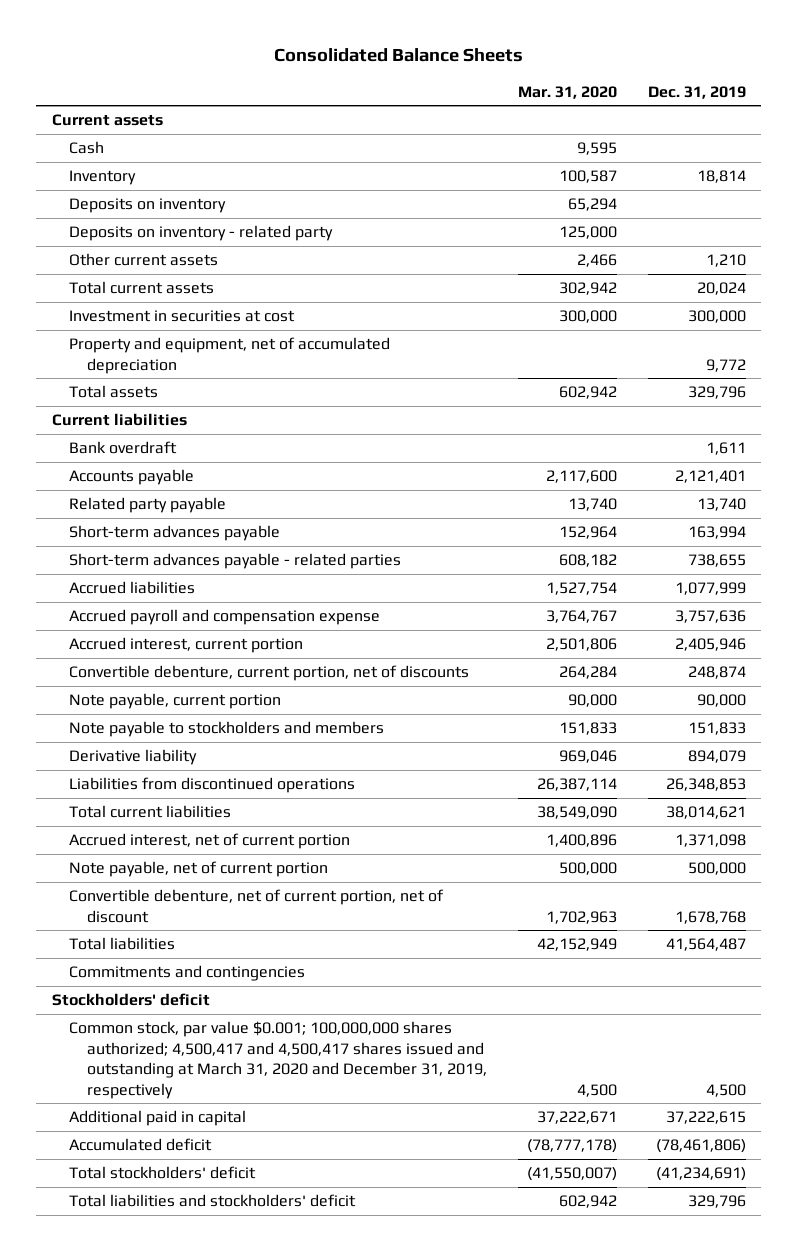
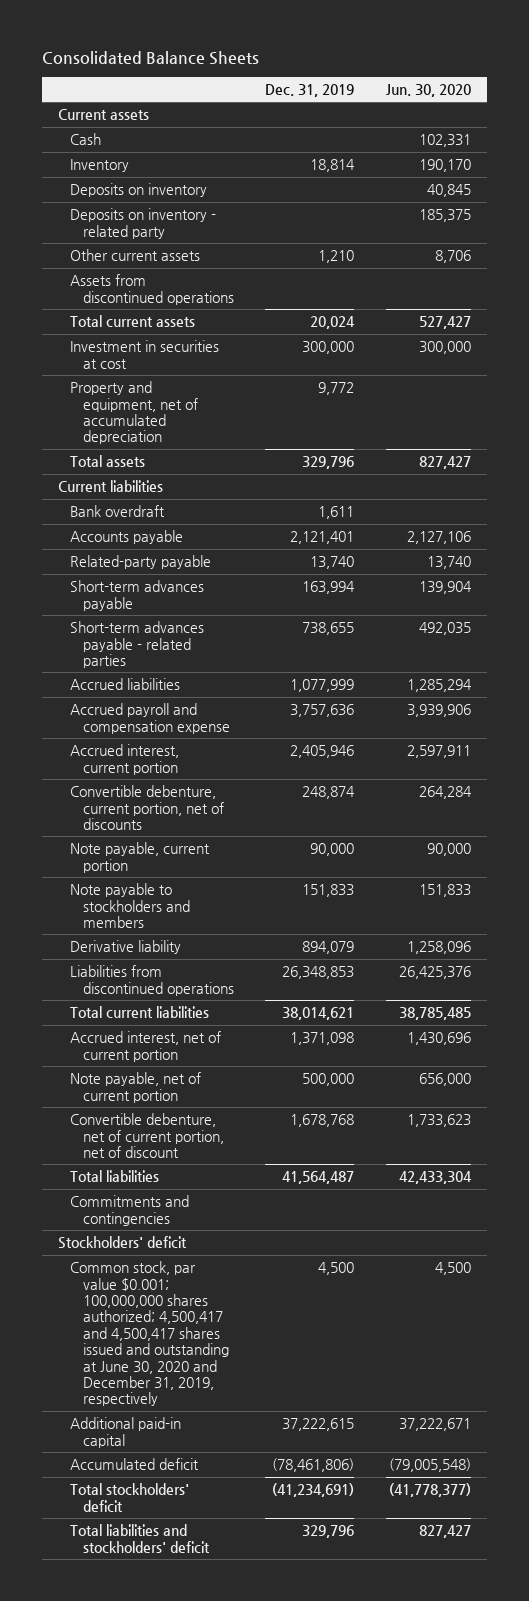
[518,85,618,99] Mar. 31, 2020 -> none
none -> [386,83,472,97] Jun. 30, 2020
none -> [70,274,234,305] Assets from discontinued operations
[69,497,227,514] Related party payable -> [70,555,212,570] Related-party payable
[69,1021,488,1099] Common stock, par value $0.001; 100,000,000 shares authorized; 4,500,417 and 4,500,417 shares issued and outstanding at March 31, 2020 and December 31, 2019, respectively -> [70,1261,229,1407] Common stock, par value $0.001; 100,000,000 shares authorized; 4,500,417 and 4,500,417 shares issued and outstanding at June 30, 2020 and December 31, 2019, respectively
[69,1110,247,1127] Additional paid in capital -> [70,1417,182,1448] Additional paid-in capital

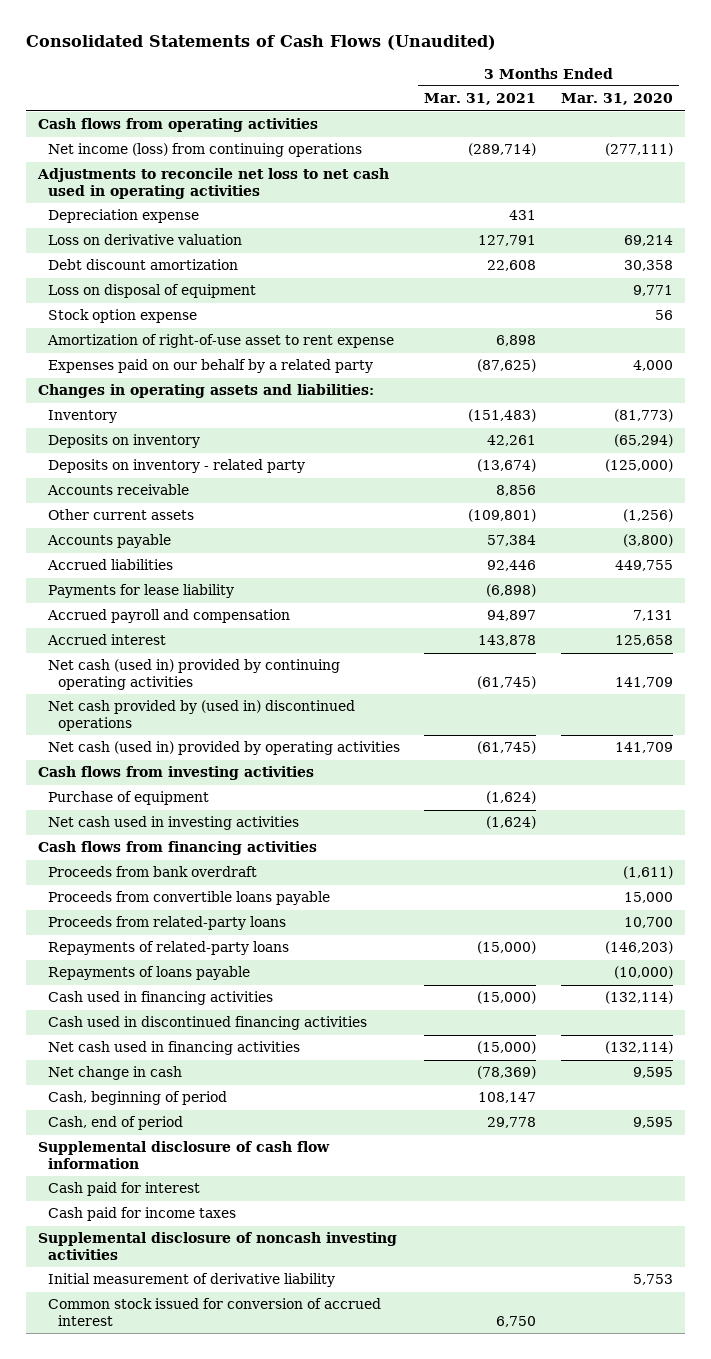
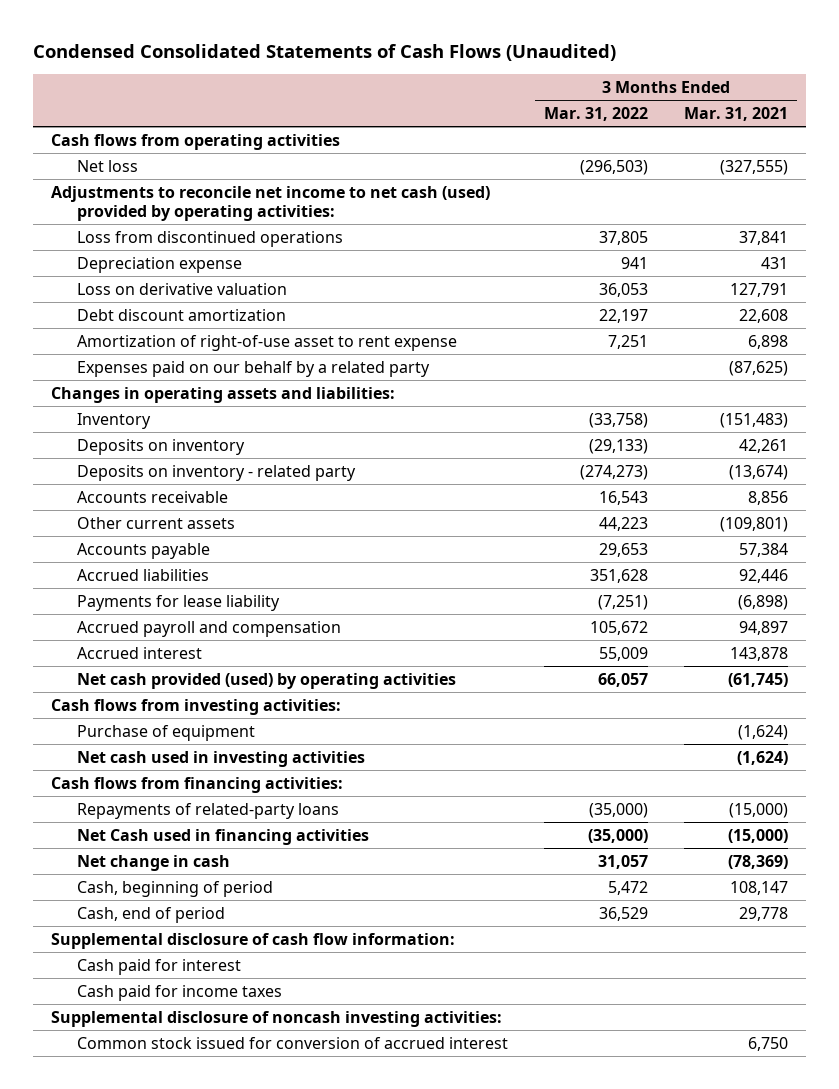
[25,35,496,51] Consolidated Statements of Cash Flows (Unaudited) -> [32,43,616,61] Condensed Consolidated Statements of Cash Flows (Unaudited)
[561,93,674,106] Mar. 31, 2020 -> none
none -> [543,107,648,122] Mar. 31, 2022
[47,143,362,158] Net income (loss) from continuing operations -> none
none -> [76,159,138,172] Net loss
[36,168,389,200] Adjustments to reconcile net loss to net cash used in operating activities -> [50,185,490,221] Adjustments to reconcile net income to net cash (used) provided by operating activities:
none -> [76,230,343,247] Loss from discontinued operations
[47,284,256,299] Loss on disposal of equipment -> none
[47,309,197,324] Stock option expense -> none
[47,659,340,691] Net cash (used in) provided by continuing operating activities -> none
[47,700,355,732] Net cash provided by (used in) discontinued operations -> none
[47,741,400,756] Net cash (used in) provided by operating activities -> [76,672,456,689] Net cash provided (used) by operating activities
[37,766,314,781] Cash flows from investing activities -> [50,698,341,715] Cash flows from investing activities:
[47,866,257,878] Proceeds from bank overdraft -> none
[47,891,330,906] Proceeds from convertible loans payable -> none
[47,916,286,931] Proceeds from related-party loans -> none
[37,841,317,856] Cash flows from financing activities -> [50,776,343,793] Cash flows from financing activities:
[47,966,250,981] Repayments of loans payable -> none
[47,991,273,1006] Cash used in financing activities -> none
[47,1016,367,1031] Cash used in discontinued financing activities -> none
[47,1041,300,1056] Net cash used in financing activities -> [76,828,369,845] Net Cash used in financing activities
[37,1141,330,1170] Supplemental disclosure of cash flow information -> [50,932,455,949] Supplemental disclosure of cash flow information:
[47,1273,335,1288] Initial measurement of derivative liability -> none
[37,1232,397,1261] Supplemental disclosure of noncash investing activities -> [50,1010,502,1027] Supplemental disclosure of noncash investing activities:

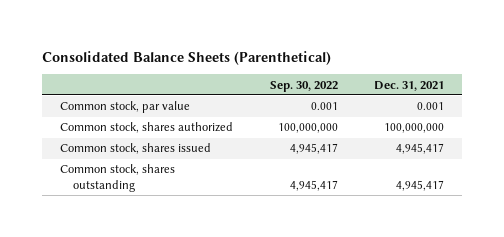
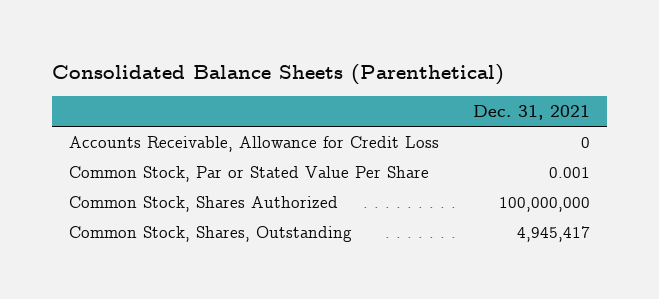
[269,80,338,92] Sep. 30, 2022 -> none
[60,143,212,155] Common stock, shares issued -> none
none -> [69,135,440,152] Accounts Receivable, Allowance for Credit Loss
[60,101,191,114] Common stock, par value -> [69,165,430,182] Common Stock, Par or Stated Value Per Share
[60,122,234,134] Common stock, shares authorized -> [69,195,339,212] Common Stock, Shares Authorized
[60,164,176,193] Common stock, shares outstanding -> [69,225,353,242] Common Stock, Shares, Outstanding

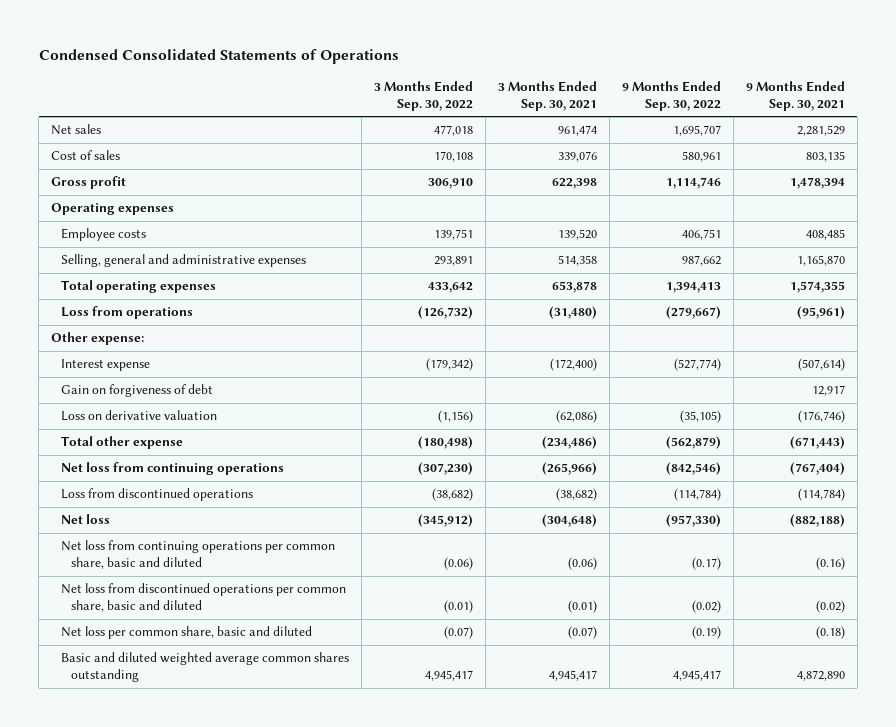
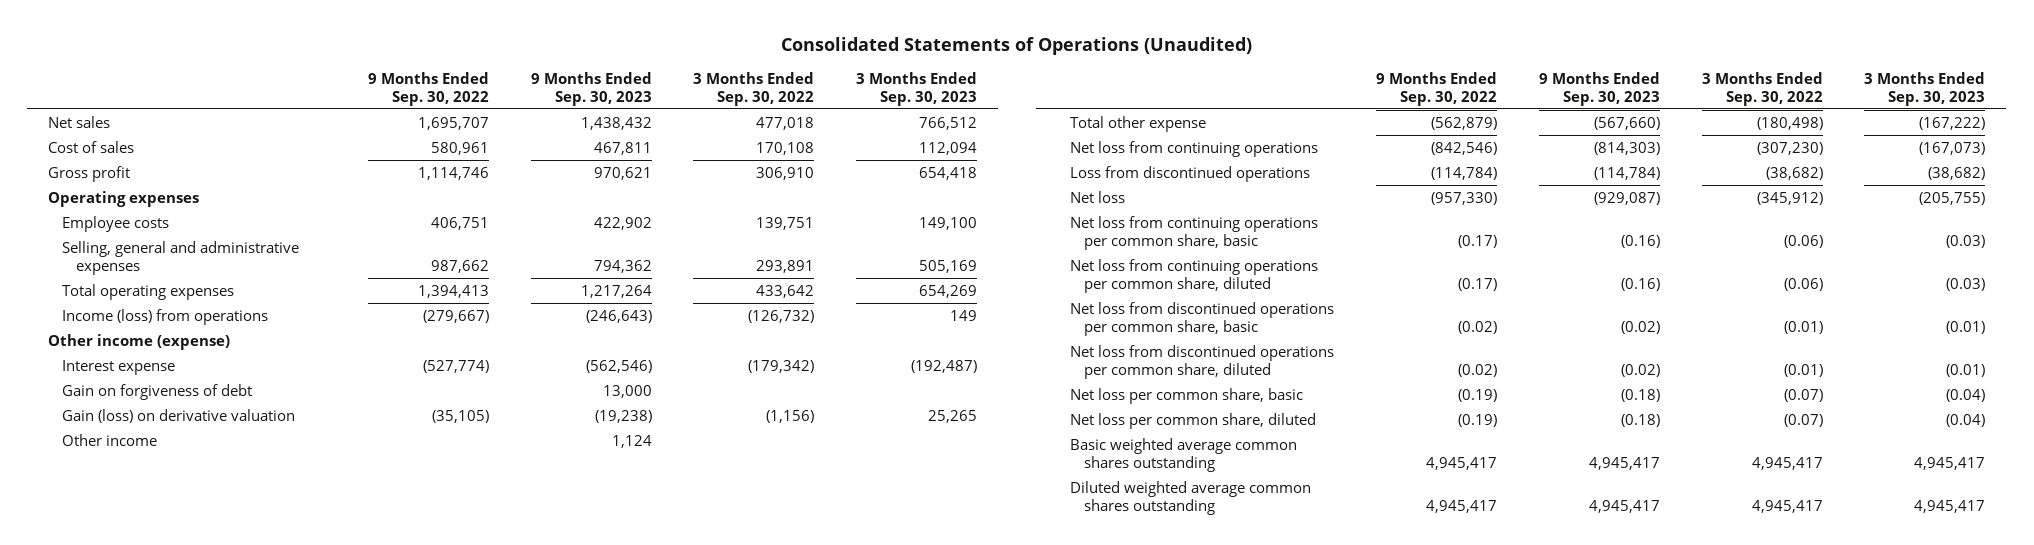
[38,49,399,65] Condensed Consolidated Statements of Operations -> [780,36,1252,55] Consolidated Statements of Operations (Unaudited)
[498,80,598,112] 3 Months Ended Sep. 30, 2021 -> none
[745,80,845,112] 9 Months Ended Sep. 30, 2021 -> none
none -> [530,71,652,106] 9 Months Ended Sep. 30, 2023
none -> [856,71,978,106] 3 Months Ended Sep. 30, 2023
[61,306,194,320] Loss from operations -> [62,308,269,325] Income (loss) from operations
[51,332,145,346] Other expense: -> [48,333,231,350] Other income (expense)
[61,410,218,422] Loss on derivative valuation -> [62,408,296,423] Gain (loss) on derivative valuation
none -> [62,433,158,446] Other income
[61,540,336,570] Net loss from continuing operations per common share, basic and diluted -> [1070,215,1319,250] Net loss from continuing operations per common share, basic
none -> [1070,258,1319,293] Net loss from continuing operations per common share, diluted
[61,583,347,613] Net loss from discontinued operations per common share, basic and diluted -> [1070,301,1335,336] Net loss from discontinued operations per common share, basic
none -> [1070,344,1335,379] Net loss from discontinued operations per common share, diluted
[61,626,313,640] Net loss per common share, basic and diluted -> [1070,387,1304,404] Net loss per common share, basic
none -> [1070,412,1317,429] Net loss per common share, diluted
[61,652,350,683] Basic and diluted weighted average common shares outstanding -> [1070,437,1298,472] Basic weighted average common shares outstanding
none -> [1070,480,1312,515] Diluted weighted average common shares outstanding

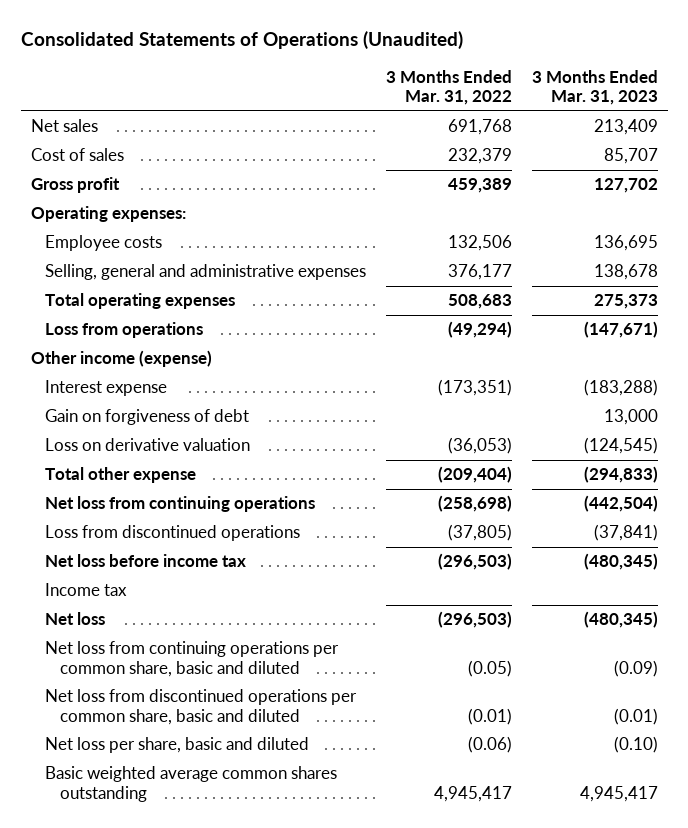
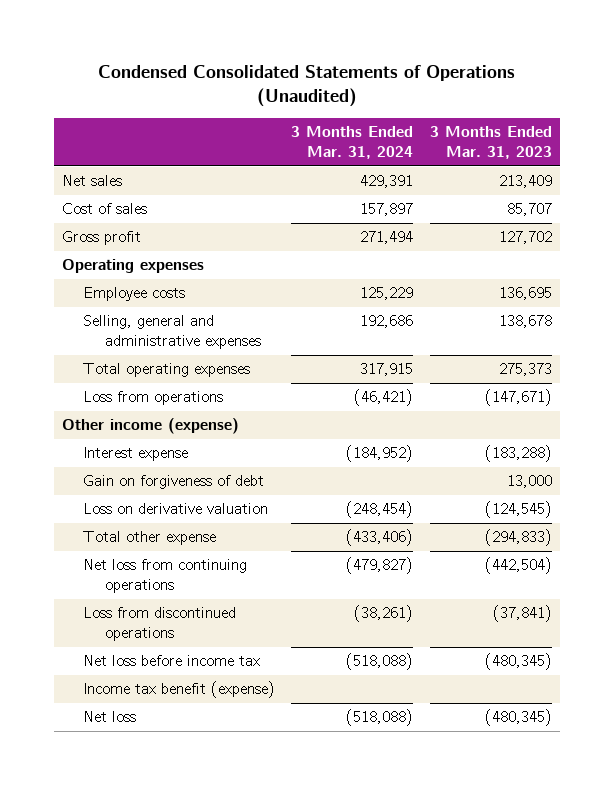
[20,31,463,50] Consolidated Statements of Operations (Unaudited) -> [97,65,515,108] Condensed Consolidated Statements of Operations (Unaudited)
[386,69,513,106] 3 Months Ended Mar. 31, 2022 -> none
none -> [291,126,414,160] 3 Months Ended Mar. 31, 2024
[30,206,186,223] Operating expenses: -> [61,259,204,274] Operating expenses
[45,583,128,597] Income tax -> [83,681,276,699] Income tax benefit (expense)
[45,641,340,677] Net loss from continuing operations per common share, basic and diluted -> none
[45,689,358,725] Net loss from discontinued operations per common share, basic and diluted -> none
[45,737,310,754] Net loss per share, basic and diluted -> none
[45,766,338,802] Basic weighted average common shares outstanding -> none

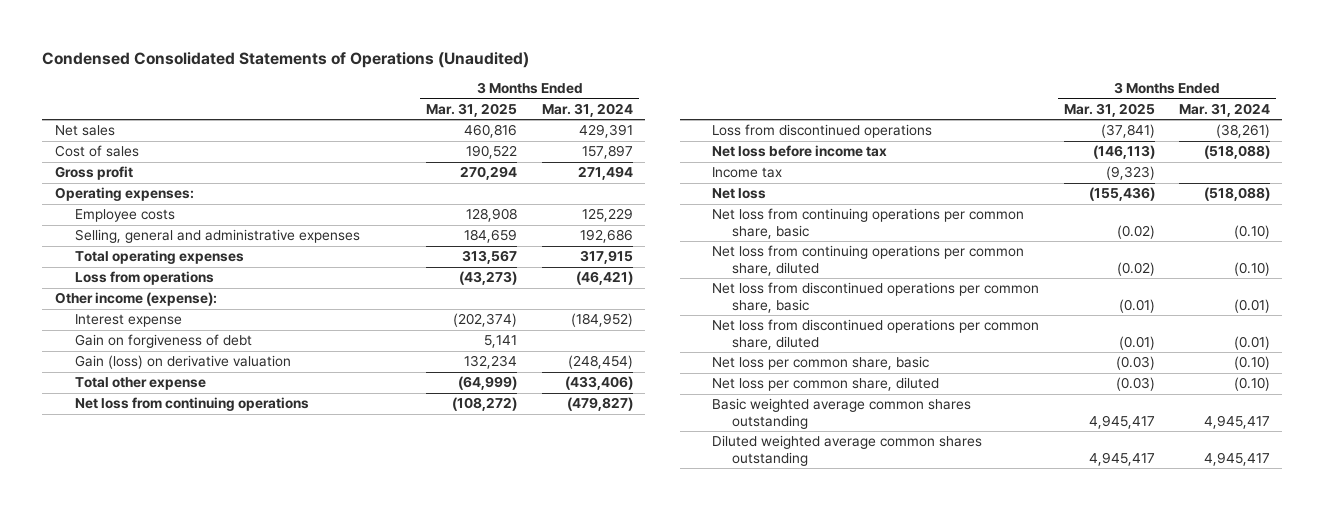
[429,126,552,160] 3 Months Ended Mar. 31, 2023 -> none
none -> [426,102,518,117] Mar. 31, 2025
[61,259,204,274] Operating expenses -> [54,187,194,202] Operating expenses:
[61,418,239,435] Other income (expense) -> [54,292,217,307] Other income (expense):
[83,503,269,515] Loss on derivative valuation -> [74,355,291,370] Gain (loss) on derivative valuation
[83,681,276,699] Income tax benefit (expense) -> [712,167,783,179] Income tax
none -> [712,208,1025,239] Net loss from continuing operations per common share, basic
none -> [712,245,1025,276] Net loss from continuing operations per common share, diluted
none -> [712,282,1040,313] Net loss from discontinued operations per common share, basic
none -> [712,319,1040,350] Net loss from discontinued operations per common share, diluted
none -> [712,356,930,371] Net loss per common share, basic
none -> [712,377,940,392] Net loss per common share, diluted
none -> [712,398,972,429] Basic weighted average common shares outstanding
none -> [712,435,983,466] Diluted weighted average common shares outstanding

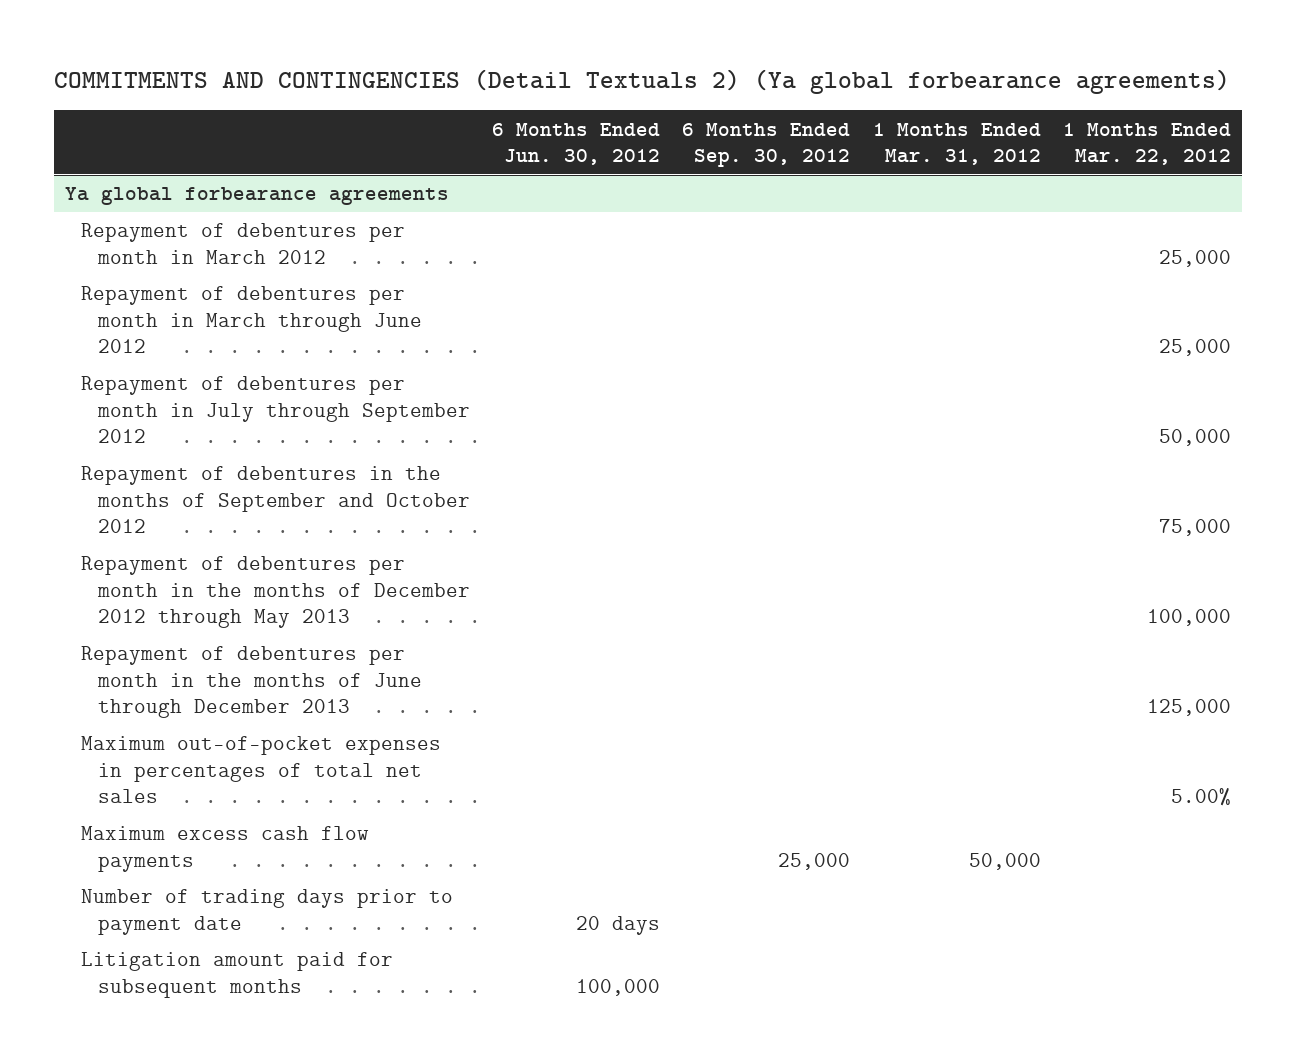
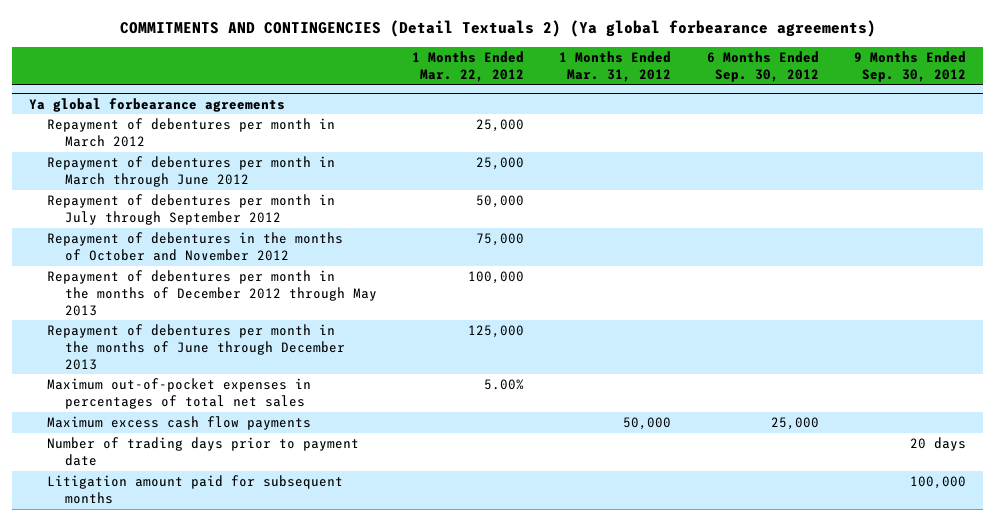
[492,122,661,165] 6 Months Ended Jun. 30, 2012 -> none
none -> [853,50,966,82] 9 Months Ended Sep. 30, 2012
[81,466,470,533] Repayment of debentures in the months of September and October 2012 -> [47,232,344,261] Repayment of debentures in the months of October and November 2012

